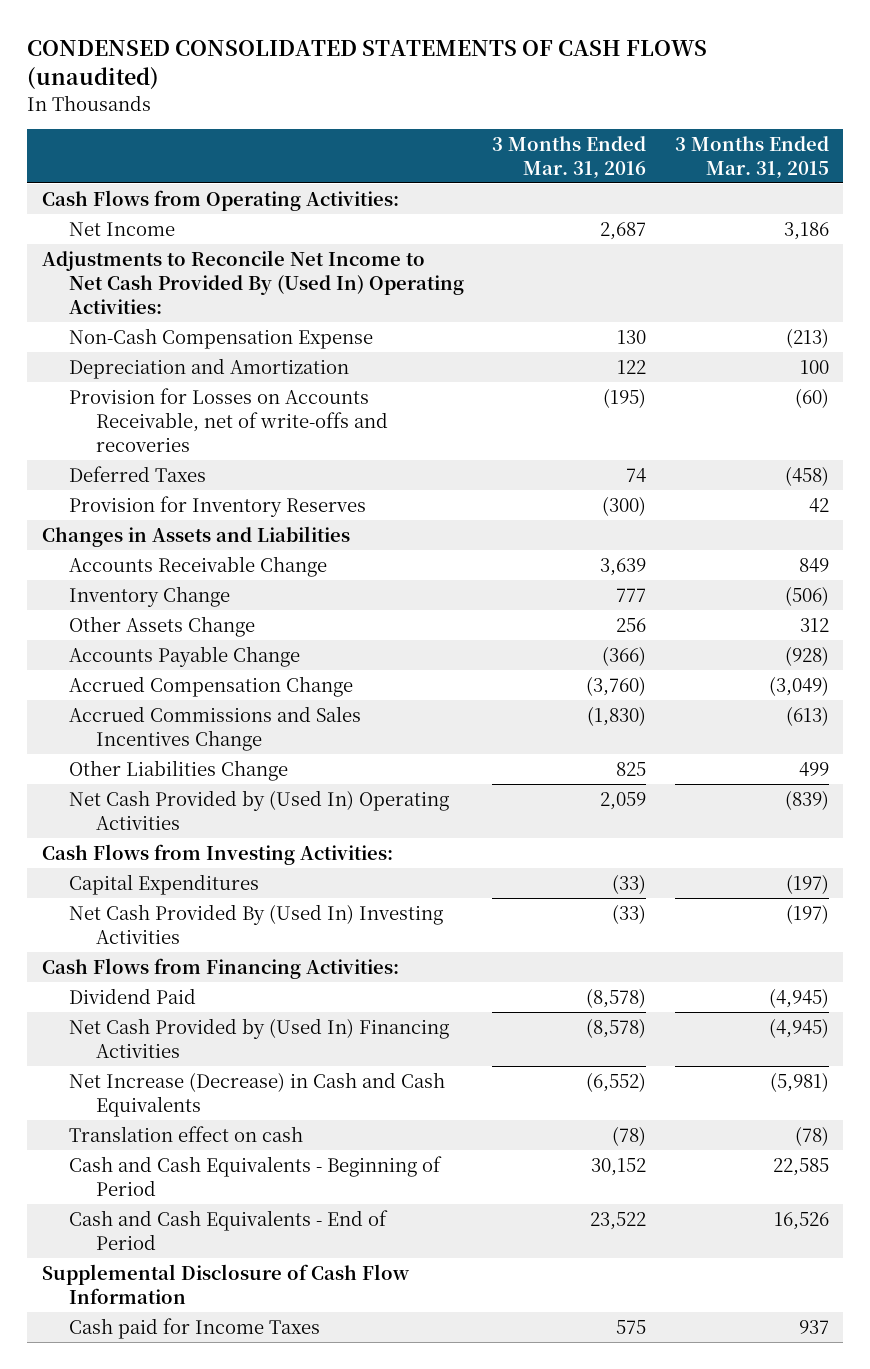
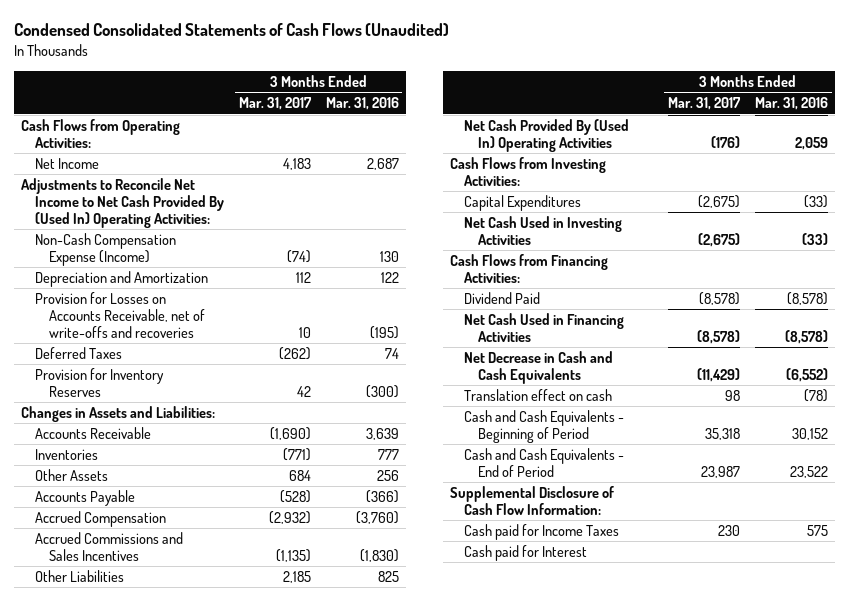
[27,40,708,91] CONDENSED CONSOLIDATED STATEMENTS OF CASH FLOWS (unaudited) -> [13,23,449,37] Condensed Consolidated Statements of Cash Flows (Unaudited)
[674,135,829,179] 3 Months Ended Mar. 31, 2015 -> none
none -> [238,97,312,111] Mar. 31, 2017
[68,327,373,349] Non-Cash Compensation Expense -> [34,233,176,267] Non-Cash Compensation Expense (Income)
[41,525,350,547] Changes in Assets and Liabilities -> [20,406,215,423] Changes in Assets and Liabilities:
[68,555,327,577] Accounts Receivable Change -> [34,427,151,440] Accounts Receivable
[68,585,230,607] Inventory Change -> [34,449,98,461] Inventories
[68,615,255,637] Other Assets Change -> [34,469,108,482] Other Assets
[68,645,300,667] Accounts Payable Change -> [34,490,135,507] Accounts Payable
[68,675,353,697] Accrued Compensation Change -> [34,511,166,528] Accrued Compensation
[68,705,361,751] Accrued Commissions and Sales Incentives Change -> [34,532,183,562] Accrued Commissions and Sales Incentives
[68,759,288,781] Other Liabilities Change -> [34,570,124,583] Other Liabilities
[68,789,449,830] Net Cash Provided by (Used In) Operating Activities -> [464,119,630,153] Net Cash Provided By (Used In) Operating Activities
[68,903,443,944] Net Cash Provided By (Used In) Investing Activities -> [464,216,623,246] Net Cash Used in Investing Activities
[68,1017,449,1058] Net Cash Provided by (Used In) Financing Activities -> [464,313,625,343] Net Cash Used in Financing Activities
[68,1071,445,1117] Net Increase (Decrease) in Cash and Cash Equivalents -> [464,351,614,385] Net Decrease in Cash and Cash Equivalents
[41,1263,410,1304] Supplemental Disclosure of Cash Flow Information -> [450,486,615,516] Supplemental Disclosure of Cash Flow Information:
none -> [464,545,588,562] Cash paid for Interest

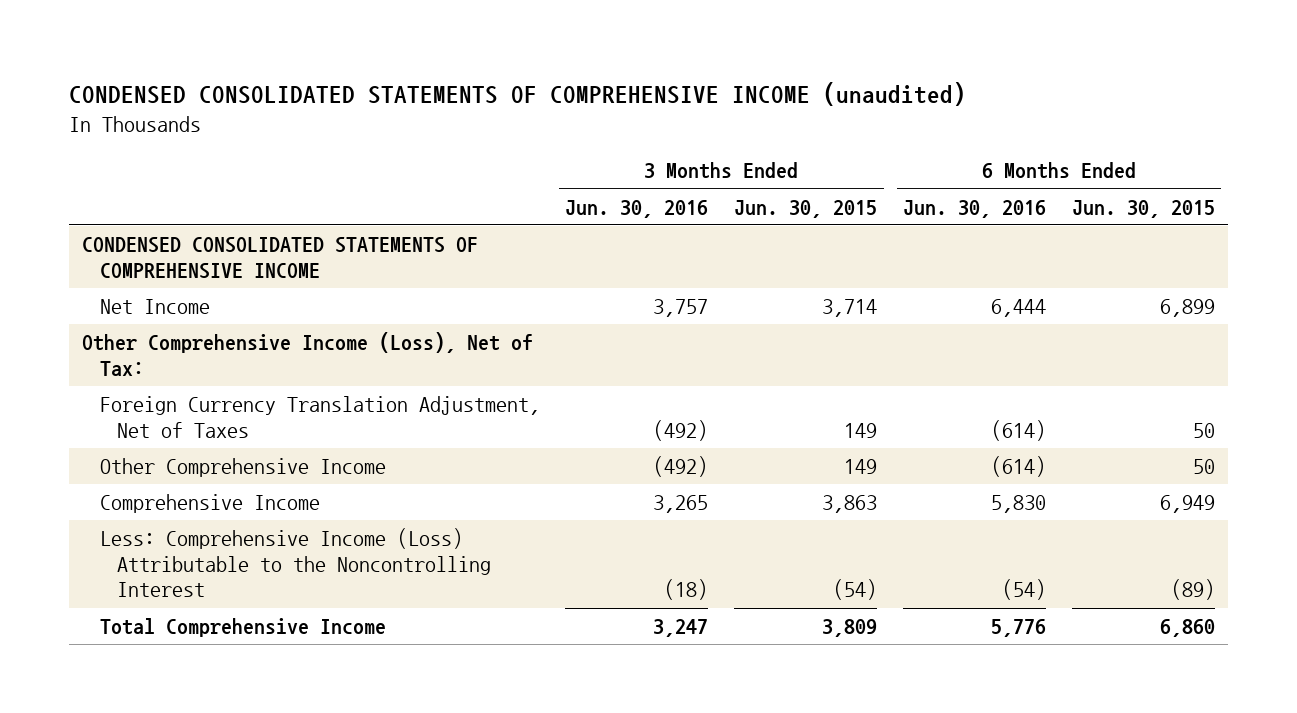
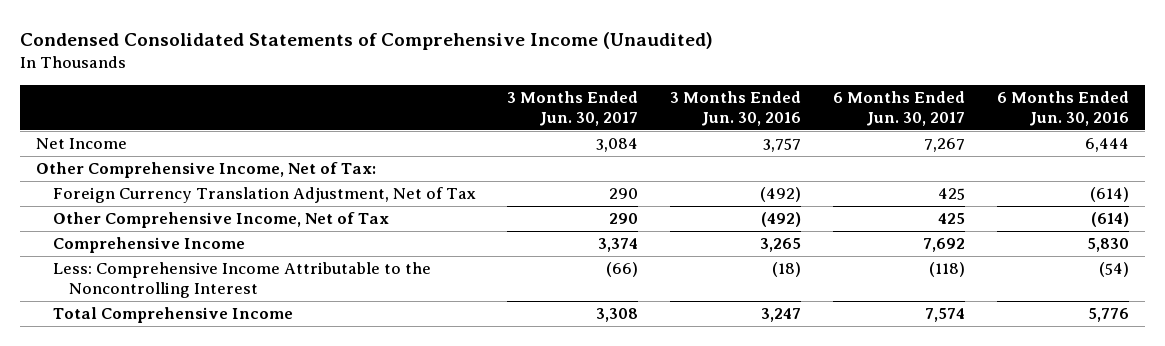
[68,82,966,107] CONDENSED CONSOLIDATED STATEMENTS OF COMPREHENSIVE INCOME (unaudited) -> [20,31,714,50] Condensed Consolidated Statements of Comprehensive Income (Unaudited)
[734,199,878,218] Jun. 30, 2015 -> none
[1071,199,1215,218] Jun. 30, 2015 -> none
none -> [506,91,638,126] 3 Months Ended Jun. 30, 2017
none -> [832,91,965,126] 6 Months Ended Jun. 30, 2017
[81,237,478,279] CONDENSED CONSOLIDATED STATEMENTS OF COMPREHENSIVE INCOME -> none
[81,332,533,376] Other Comprehensive Income (Loss), Net of Tax: -> [36,162,377,179] Other Comprehensive Income, Net of Tax:
[99,396,540,438] Foreign Currency Translation Adjustment, Net of Taxes -> [52,187,476,204] Foreign Currency Translation Adjustment, Net of Tax
[99,458,386,478] Other Comprehensive Income -> [52,212,389,229] Other Comprehensive Income, Net of Tax
[99,528,492,598] Less: Comprehensive Income (Loss) Attributable to the Noncontrolling Interest -> [52,262,431,298] Less: Comprehensive Income Attributable to the Noncontrolling Interest

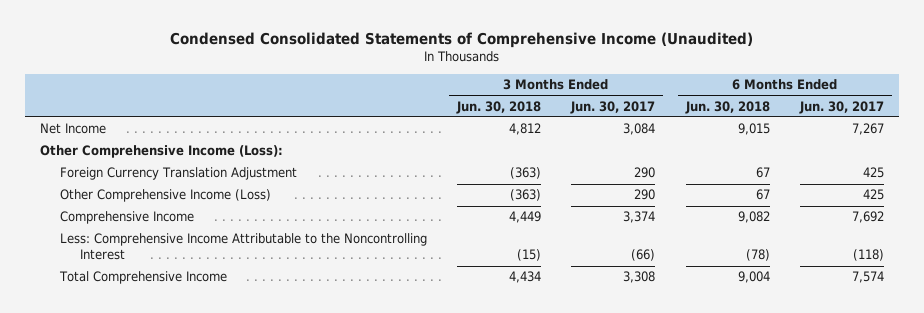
[669,91,801,126] 3 Months Ended Jun. 30, 2016 -> none
[996,91,1129,126] 6 Months Ended Jun. 30, 2016 -> none
none -> [456,100,542,114] Jun. 30, 2018
none -> [684,100,770,114] Jun. 30, 2018
[36,162,377,179] Other Comprehensive Income, Net of Tax: -> [39,145,283,159] Other Comprehensive Income (Loss):
[52,187,476,204] Foreign Currency Translation Adjustment, Net of Tax -> [59,167,297,181] Foreign Currency Translation Adjustment
[52,212,389,229] Other Comprehensive Income, Net of Tax -> [59,189,271,203] Other Comprehensive Income (Loss)

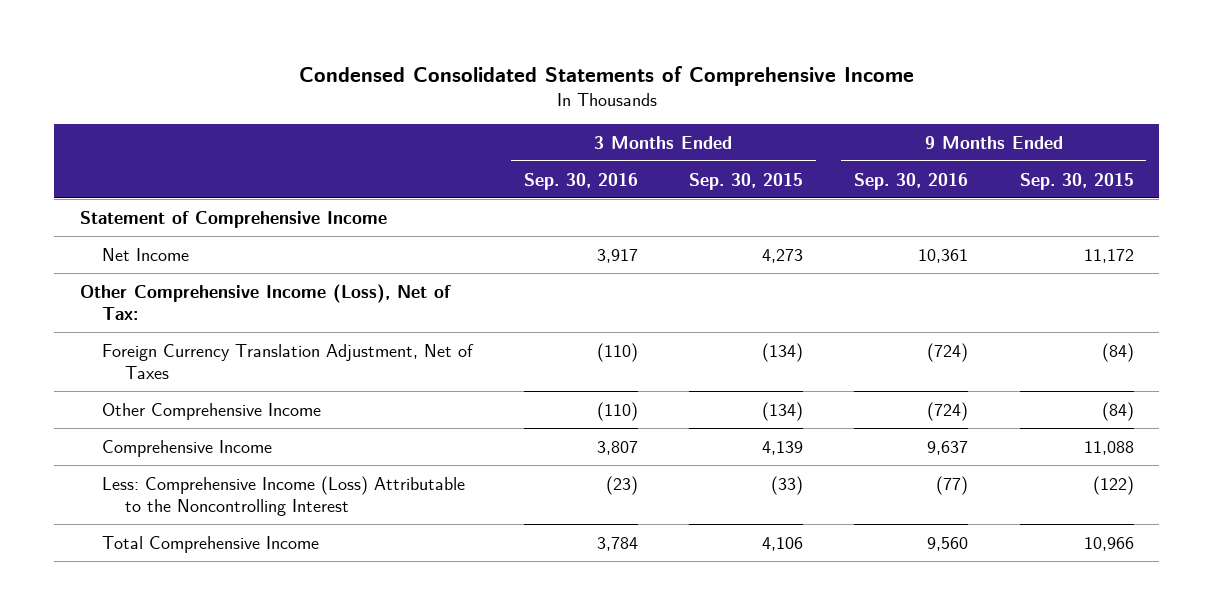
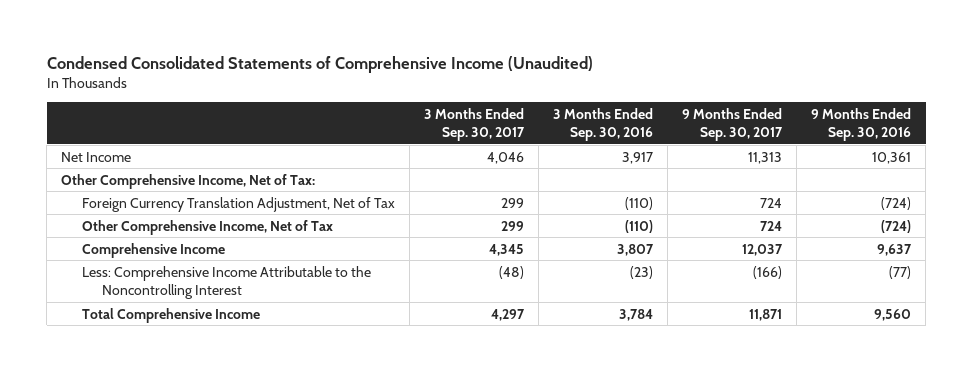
[298,65,914,86] Condensed Consolidated Statements of Comprehensive Income -> [46,55,593,73] Condensed Consolidated Statements of Comprehensive Income (Unaudited)
[688,172,803,190] Sep. 30, 2015 -> none
[1019,172,1134,190] Sep. 30, 2015 -> none
none -> [423,107,525,142] 3 Months Ended Sep. 30, 2017
none -> [681,107,783,142] 9 Months Ended Sep. 30, 2017
[79,210,387,228] Statement of Comprehensive Income -> none
[79,283,451,321] Other Comprehensive Income (Loss), Net of Tax: -> [61,173,316,189] Other Comprehensive Income, Net of Tax:
[102,343,475,380] Foreign Currency Translation Adjustment, Net of Taxes -> [81,196,395,212] Foreign Currency Translation Adjustment, Net of Tax
[102,402,322,420] Other Comprehensive Income -> [81,219,333,235] Other Comprehensive Income, Net of Tax
[102,475,466,517] Less: Comprehensive Income (Loss) Attributable to the Noncontrolling Interest -> [81,265,371,299] Less: Comprehensive Income Attributable to the Noncontrolling Interest

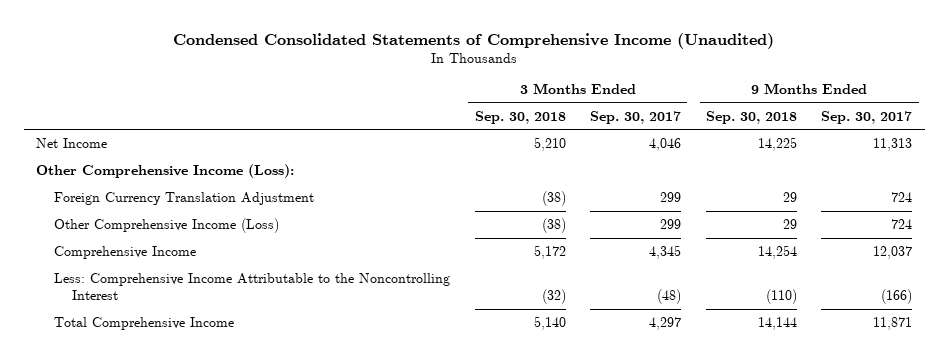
[552,107,653,142] 3 Months Ended Sep. 30, 2016 -> none
[811,107,912,142] 9 Months Ended Sep. 30, 2016 -> none
none -> [474,110,566,124] Sep. 30, 2018
none -> [705,110,797,124] Sep. 30, 2018
[61,173,316,189] Other Comprehensive Income, Net of Tax: -> [35,163,294,178] Other Comprehensive Income (Loss):
[81,196,395,212] Foreign Currency Translation Adjustment, Net of Tax -> [53,191,314,205] Foreign Currency Translation Adjustment
[81,219,333,235] Other Comprehensive Income, Net of Tax -> [53,217,279,233] Other Comprehensive Income (Loss)

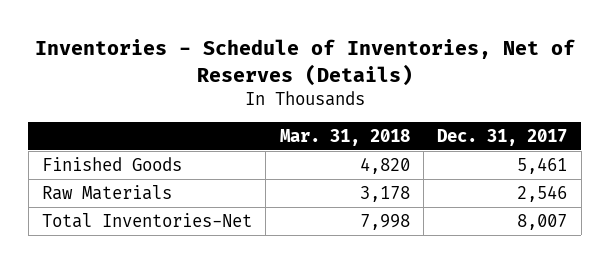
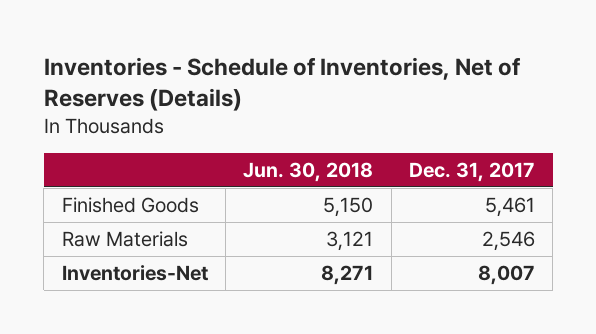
[279,128,410,146] Mar. 31, 2018 -> none
none -> [243,161,374,182] Jun. 30, 2018
[42,212,253,228] Total Inventories-Net -> [61,265,208,282] Inventories-Net

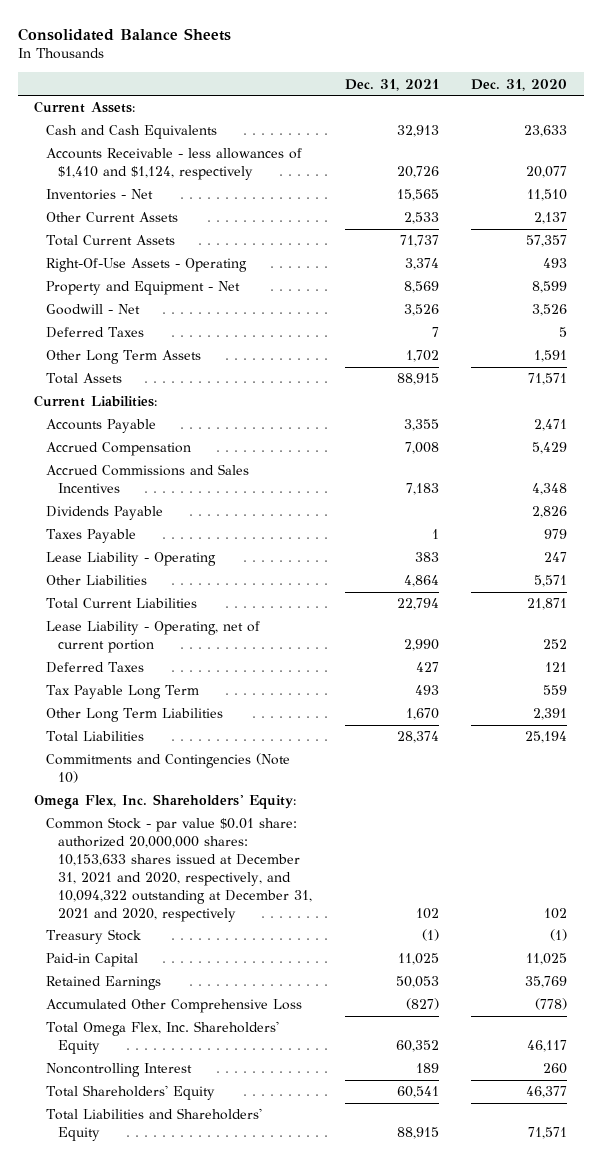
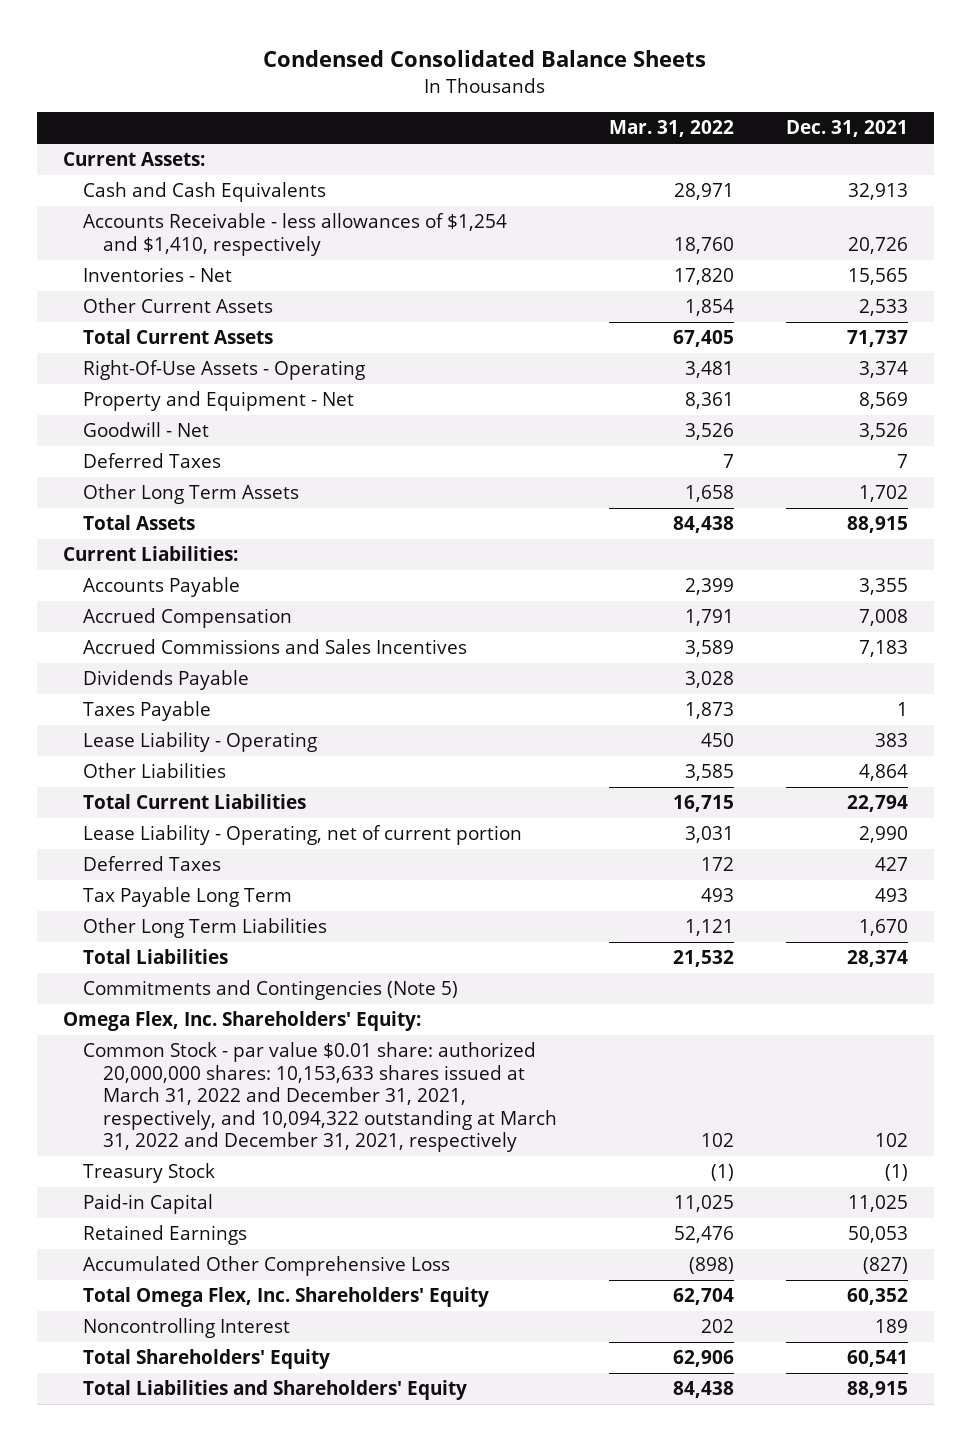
[17,27,231,41] Consolidated Balance Sheets -> [263,50,707,68] Condensed Consolidated Balance Sheets
[471,78,568,91] Dec. 31, 2020 -> none
none -> [608,120,734,138] Mar. 31, 2022
[46,148,303,181] Accounts Receivable - less allowances of $1,410 and $1,124, respectively -> [83,213,508,256] Accounts Receivable - less allowances of $1,254 and $1,410, respectively
[46,753,291,784] Commitments and Contingencies (Note 10) -> [83,980,459,1001] Commitments and Contingencies (Note 5)
[46,817,312,922] Common Stock - par value $0.01 share: authorized 20,000,000 shares: 10,153,633 shares issued at December 31, 2021 and 2020, respectively, and 10,094,322 outstanding at December 31, 2021 and 2020, respectively -> [83,1042,557,1153] Common Stock - par value $0.01 share: authorized 20,000,000 shares: 10,153,633 shares issued at March 31, 2022 and December 31, 2021, respectively, and 10,094,322 outstanding at March 31, 2022 and December 31, 2021, respectively

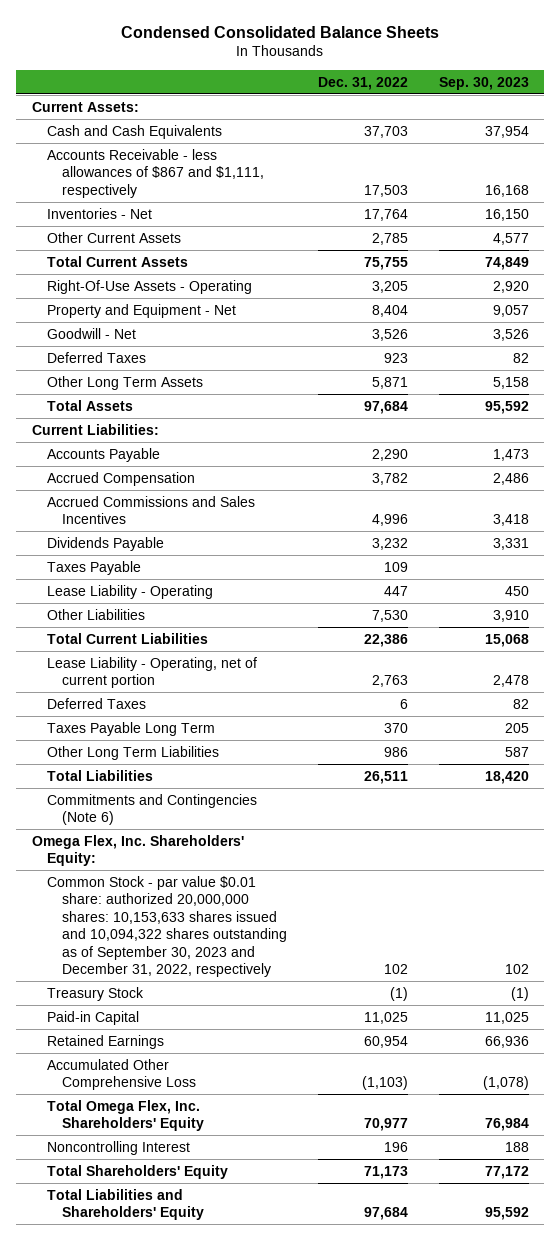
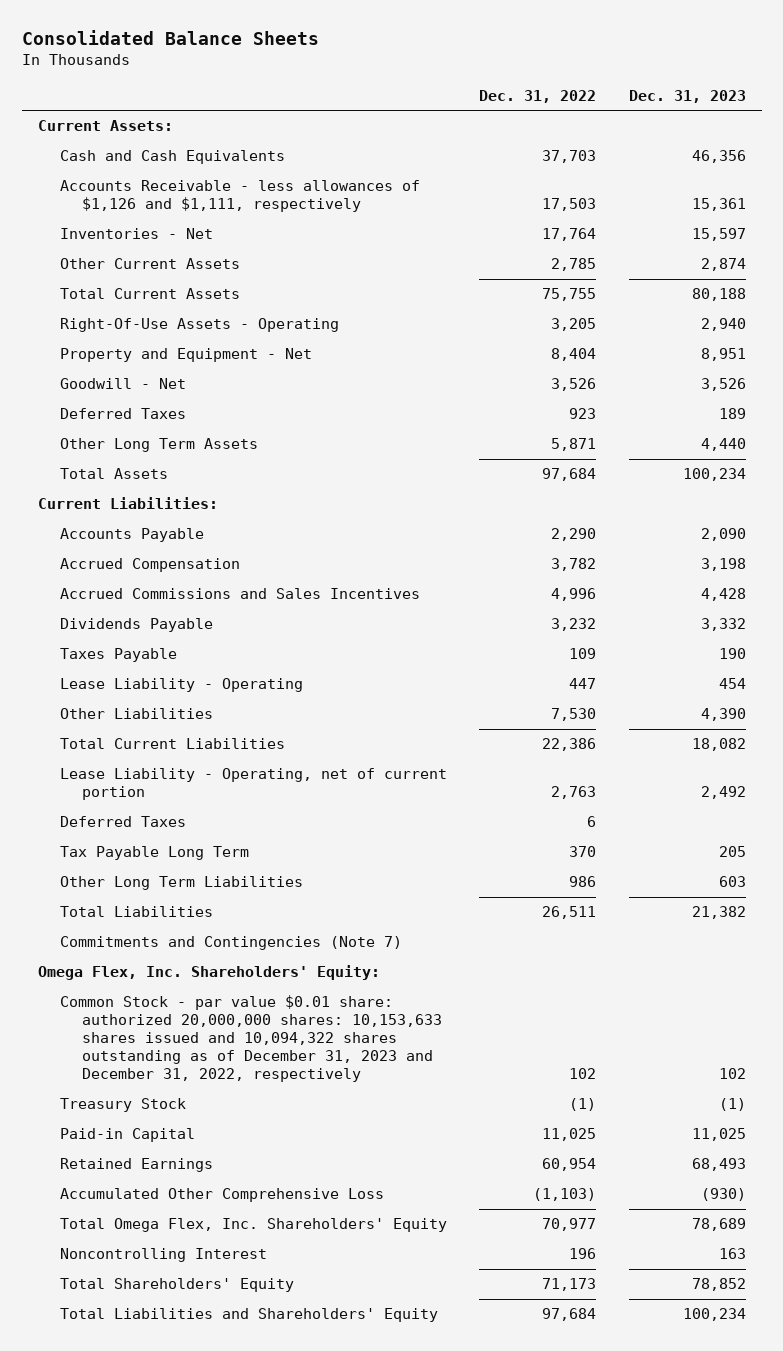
[121,25,440,38] Condensed Consolidated Balance Sheets -> [21,30,319,46] Consolidated Balance Sheets
[438,76,529,90] Sep. 30, 2023 -> none
none -> [628,89,746,103] Dec. 31, 2023
[46,148,265,198] Accounts Receivable - less allowances of $867 and $1,111, respectively -> [59,180,420,213] Accounts Receivable - less allowances of $1,126 and $1,111, respectively
[46,721,215,736] Taxes Payable Long Term -> [59,846,249,861] Tax Payable Long Term
[46,793,257,826] Commitments and Contingencies (Note 6) -> [59,936,402,951] Commitments and Contingencies (Note 7)
[46,875,288,978] Common Stock - par value $0.01 share: authorized 20,000,000 shares: 10,153,633 shares issued and 10,094,322 shares outstanding as of September 30, 2023 and December 31, 2022, respectively -> [59,995,443,1083] Common Stock - par value $0.01 share: authorized 20,000,000 shares: 10,153,633 shares issued and 10,094,322 shares outstanding as of December 31, 2023 and December 31, 2022, respectively

